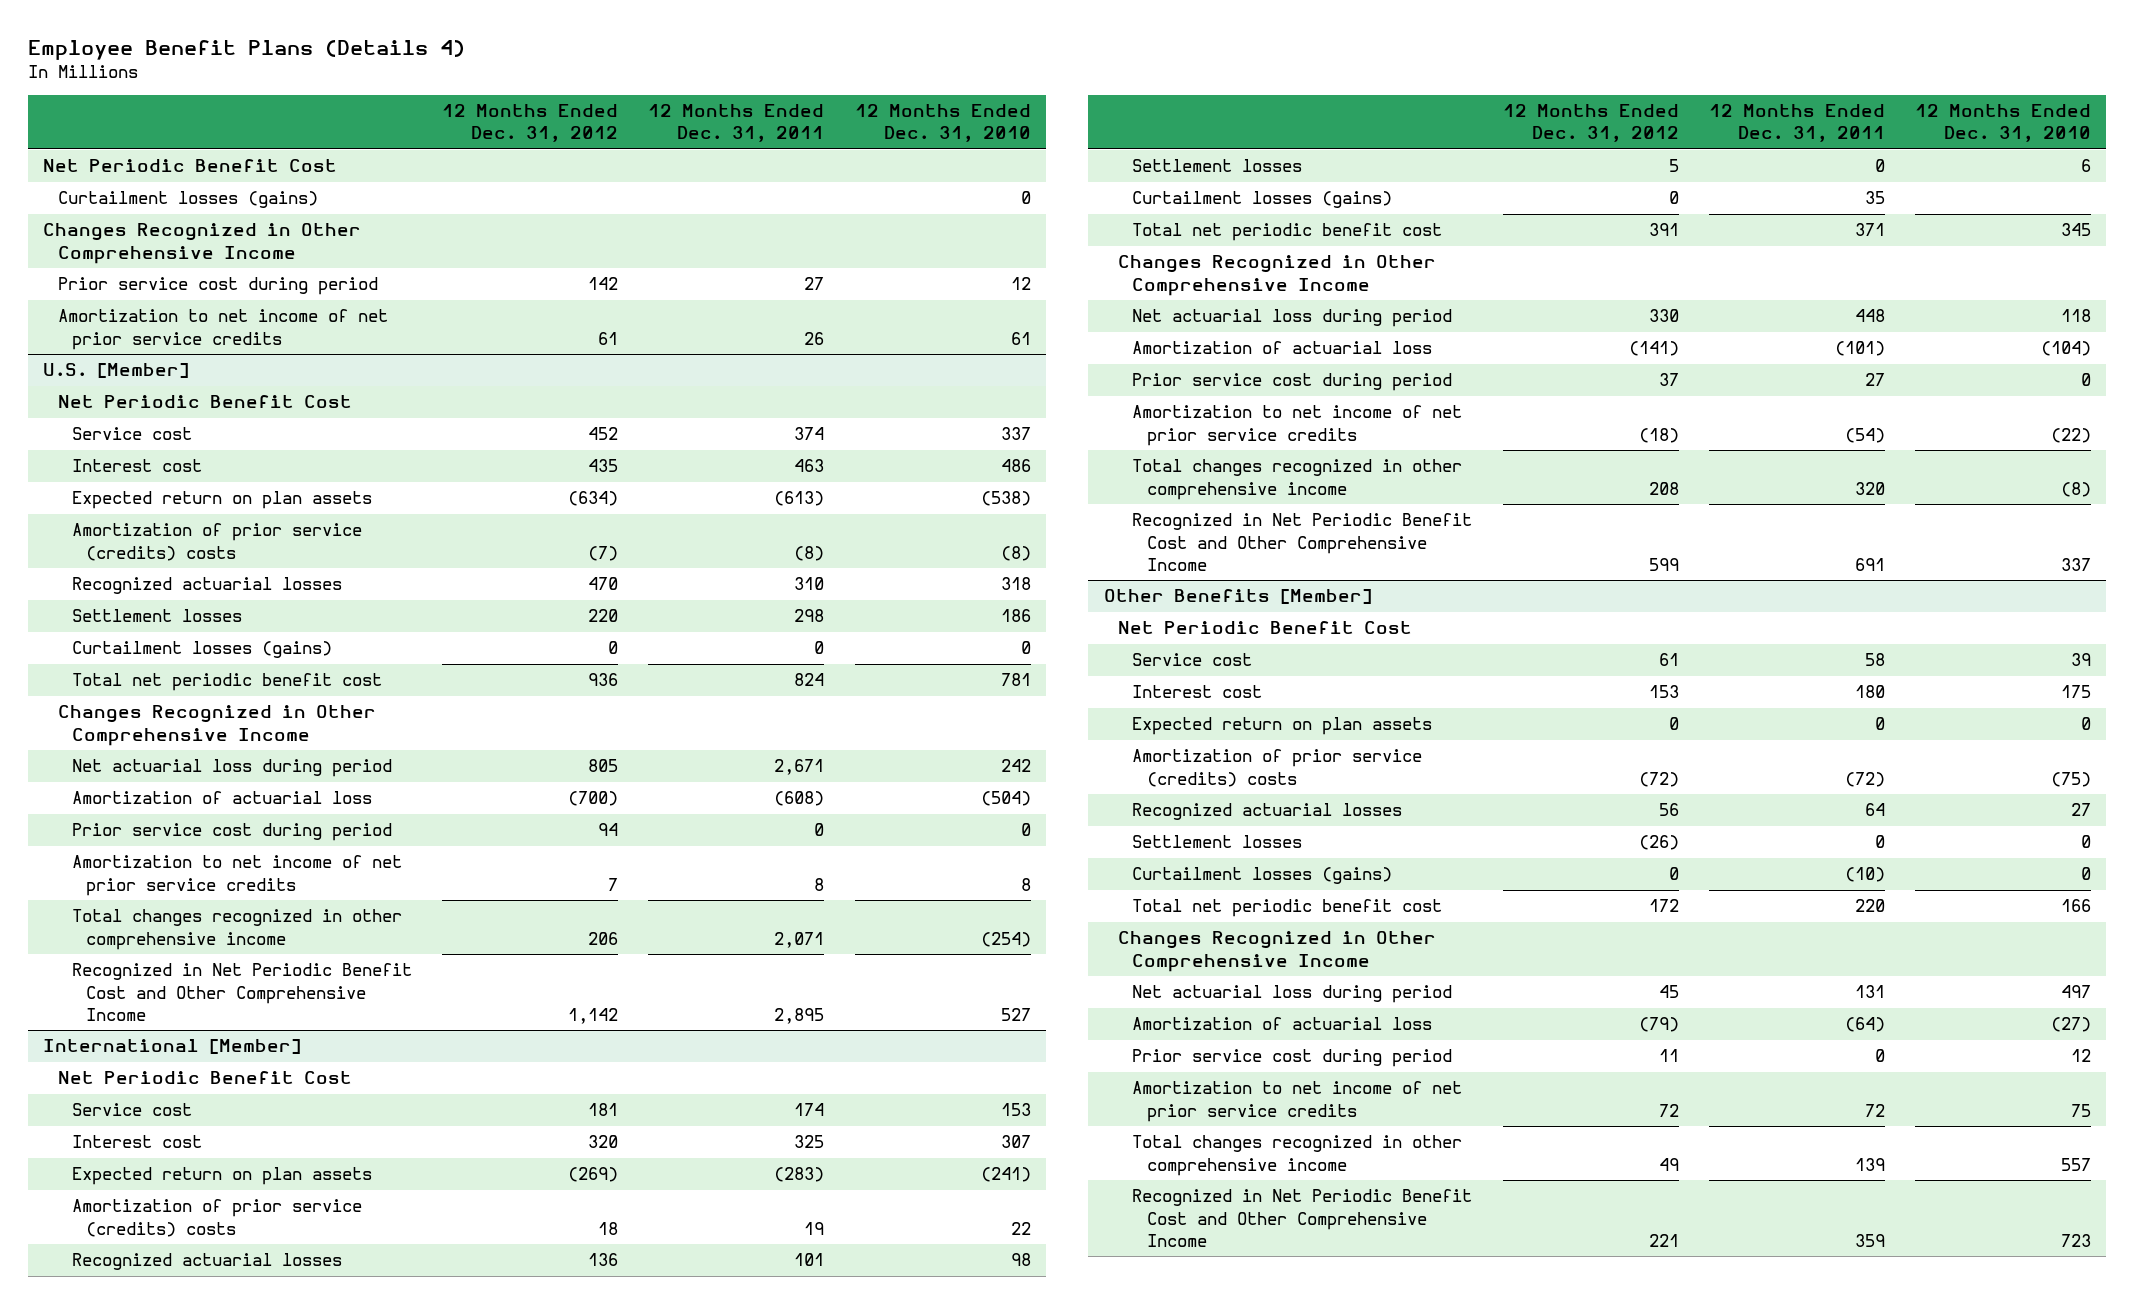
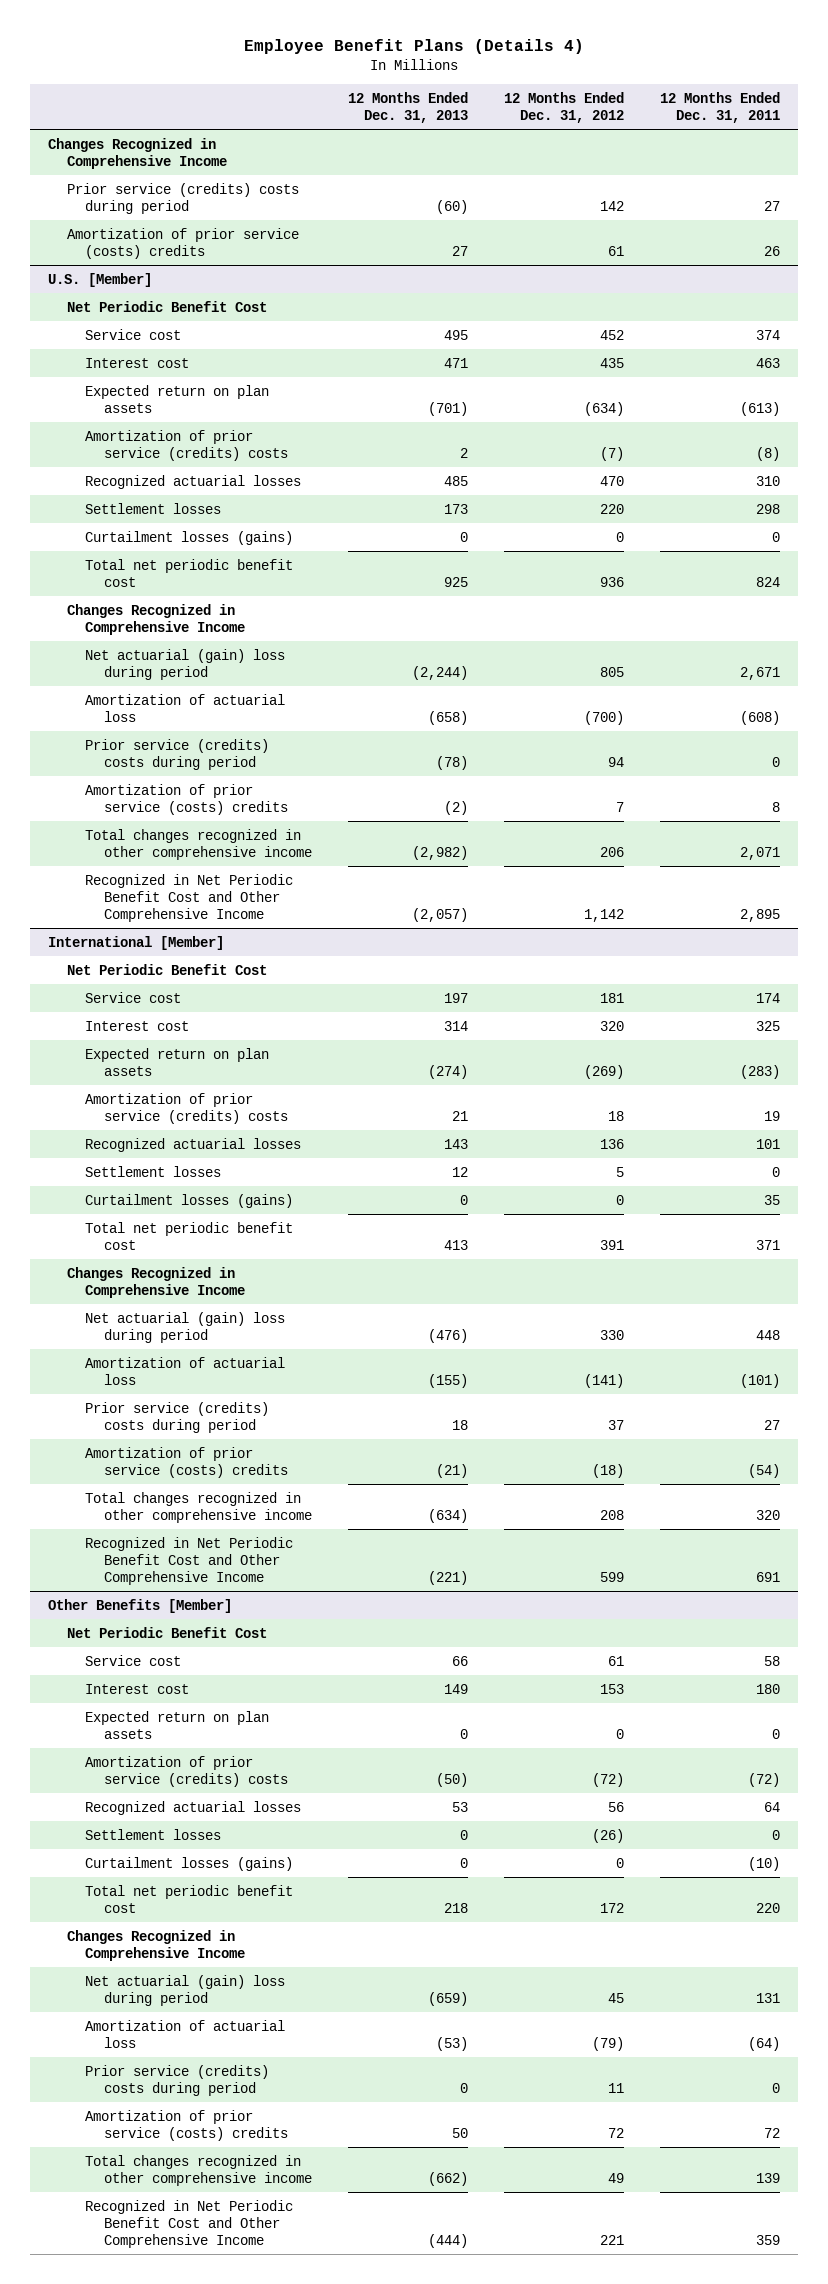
[854,104,1031,143] 12 Months Ended Dec. 31, 2010 -> none
none -> [348,91,469,123] 12 Months Ended Dec. 31, 2013
[43,159,338,173] Net Periodic Benefit Cost -> none
[57,191,318,209] Curtailment losses (gains) -> none
[43,223,362,264] Changes Recognized in Other Comprehensive Income -> [47,137,227,169] Changes Recognized in Comprehensive Income
[57,277,378,296] Prior service cost during period -> [66,182,299,214] Prior service (credits) costs during period
[57,309,388,350] Amortization to net income of net prior service credits -> [66,227,299,259] Amortization of prior service (costs) credits
[57,705,376,746] Changes Recognized in Other Comprehensive Income -> [66,603,246,635] Changes Recognized in Comprehensive Income
[72,759,393,778] Net actuarial loss during period -> [85,648,286,680] Net actuarial (gain) loss during period
[72,823,393,842] Prior service cost during period -> [85,738,270,770] Prior service (credits) costs during period
[72,855,403,896] Amortization to net income of net prior service credits -> [85,783,289,815] Amortization of prior service (costs) credits
[1117,255,1436,296] Changes Recognized in Other Comprehensive Income -> [66,1266,246,1298] Changes Recognized in Comprehensive Income
[1132,309,1453,328] Net actuarial loss during period -> [85,1311,286,1343] Net actuarial (gain) loss during period
[1132,373,1453,392] Prior service cost during period -> [85,1401,270,1433] Prior service (credits) costs during period
[1132,405,1463,446] Amortization to net income of net prior service credits -> [85,1446,289,1478] Amortization of prior service (costs) credits
[1117,931,1436,972] Changes Recognized in Other Comprehensive Income -> [66,1929,246,1961] Changes Recognized in Comprehensive Income
[1132,985,1453,1004] Net actuarial loss during period -> [85,1974,286,2006] Net actuarial (gain) loss during period
[1132,1049,1453,1068] Prior service cost during period -> [85,2064,270,2096] Prior service (credits) costs during period
[1132,1081,1463,1122] Amortization to net income of net prior service credits -> [85,2109,289,2141] Amortization of prior service (costs) credits

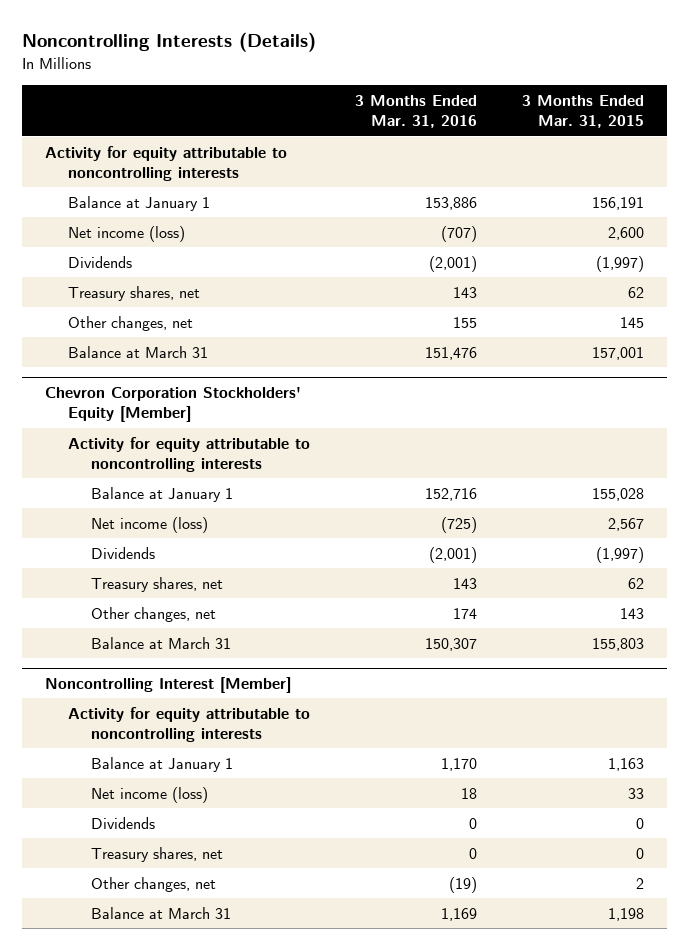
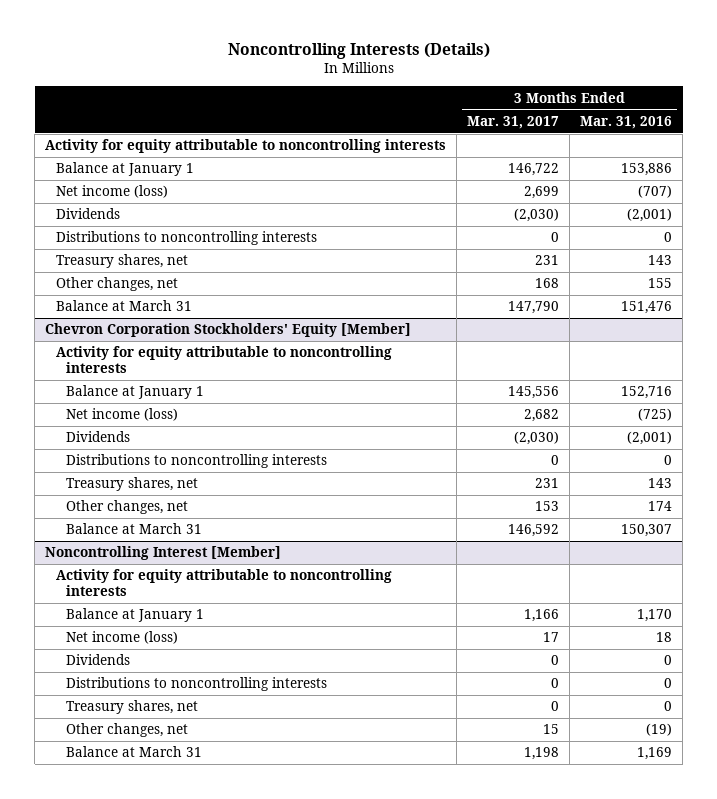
[522,94,645,129] 3 Months Ended Mar. 31, 2015 -> none
none -> [467,115,560,129] Mar. 31, 2017
none -> [55,231,317,246] Distributions to noncontrolling interests
none -> [66,454,328,469] Distributions to noncontrolling interests
none -> [66,677,328,692] Distributions to noncontrolling interests

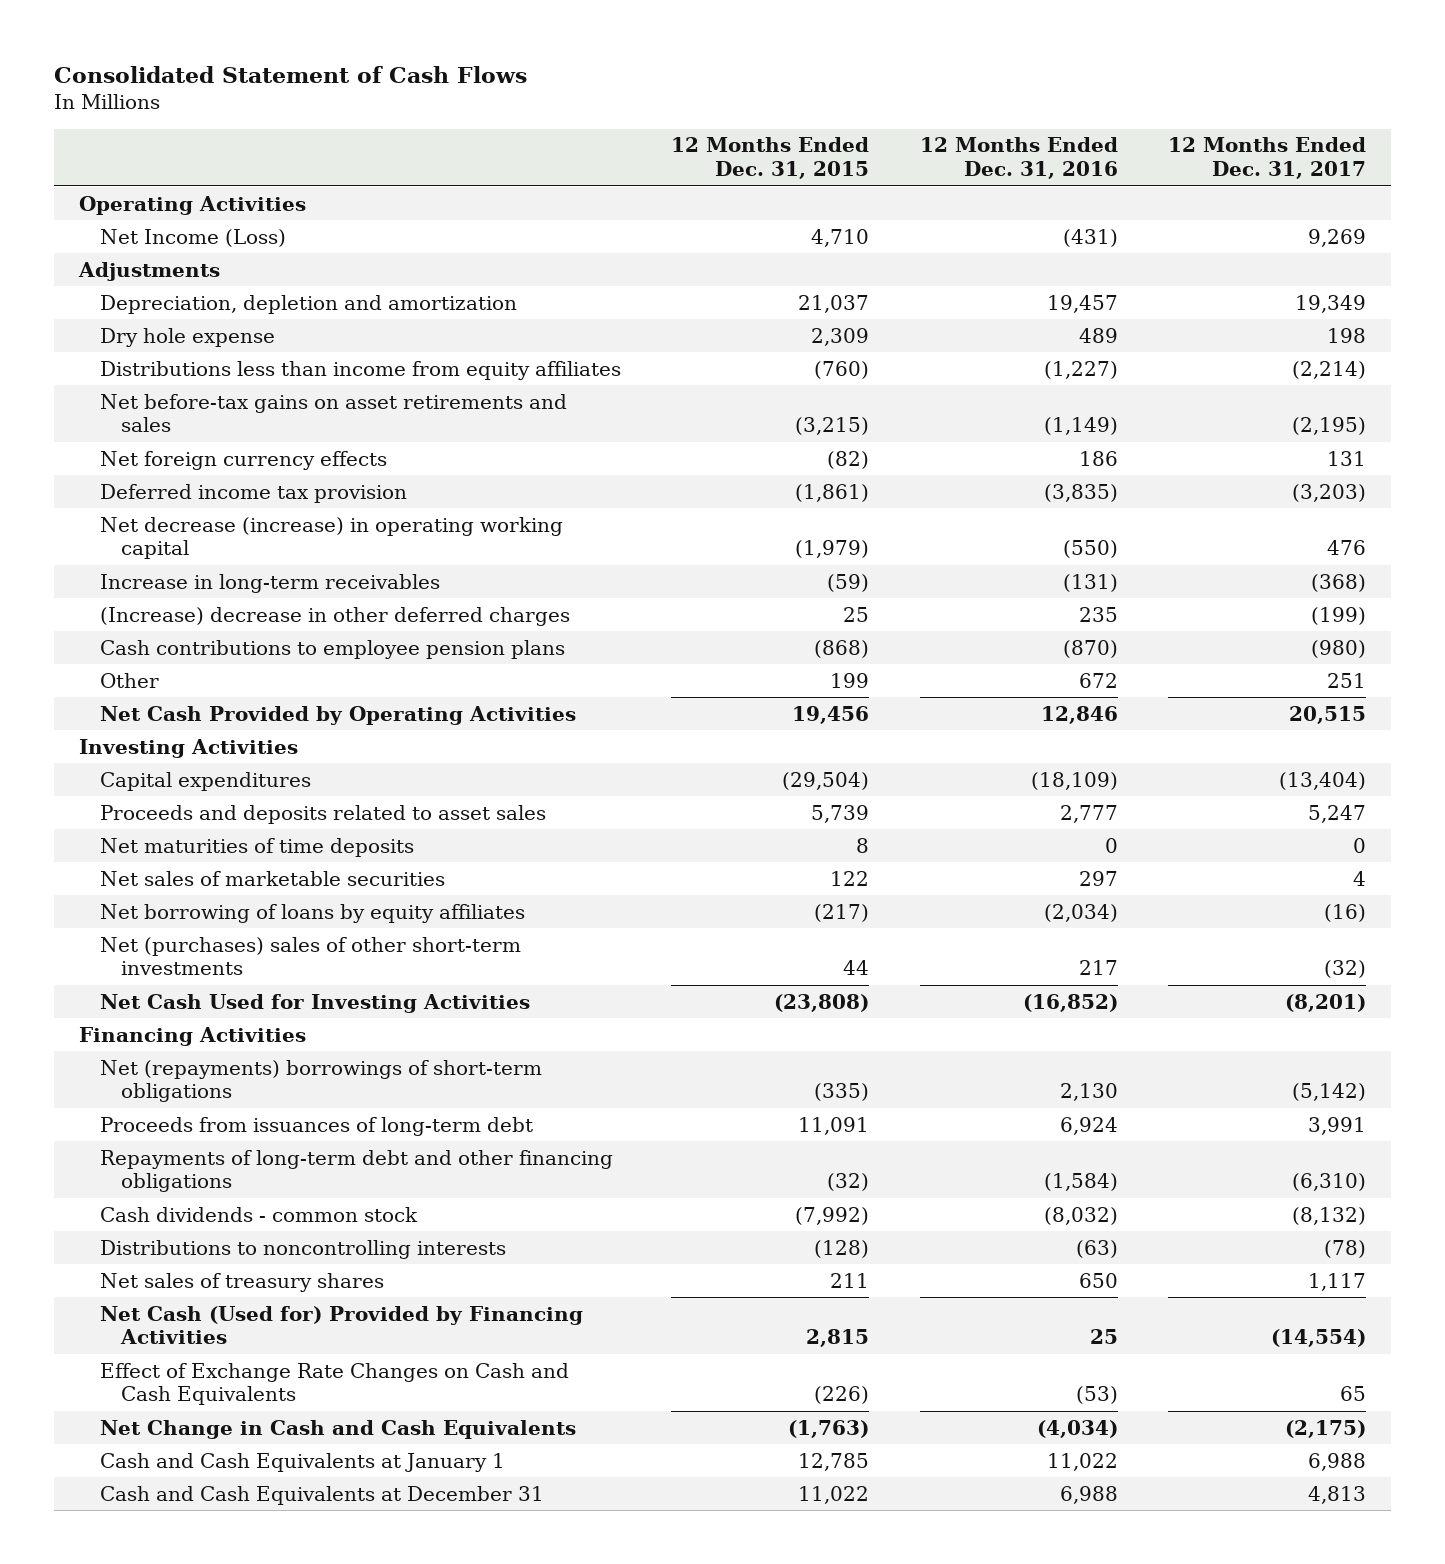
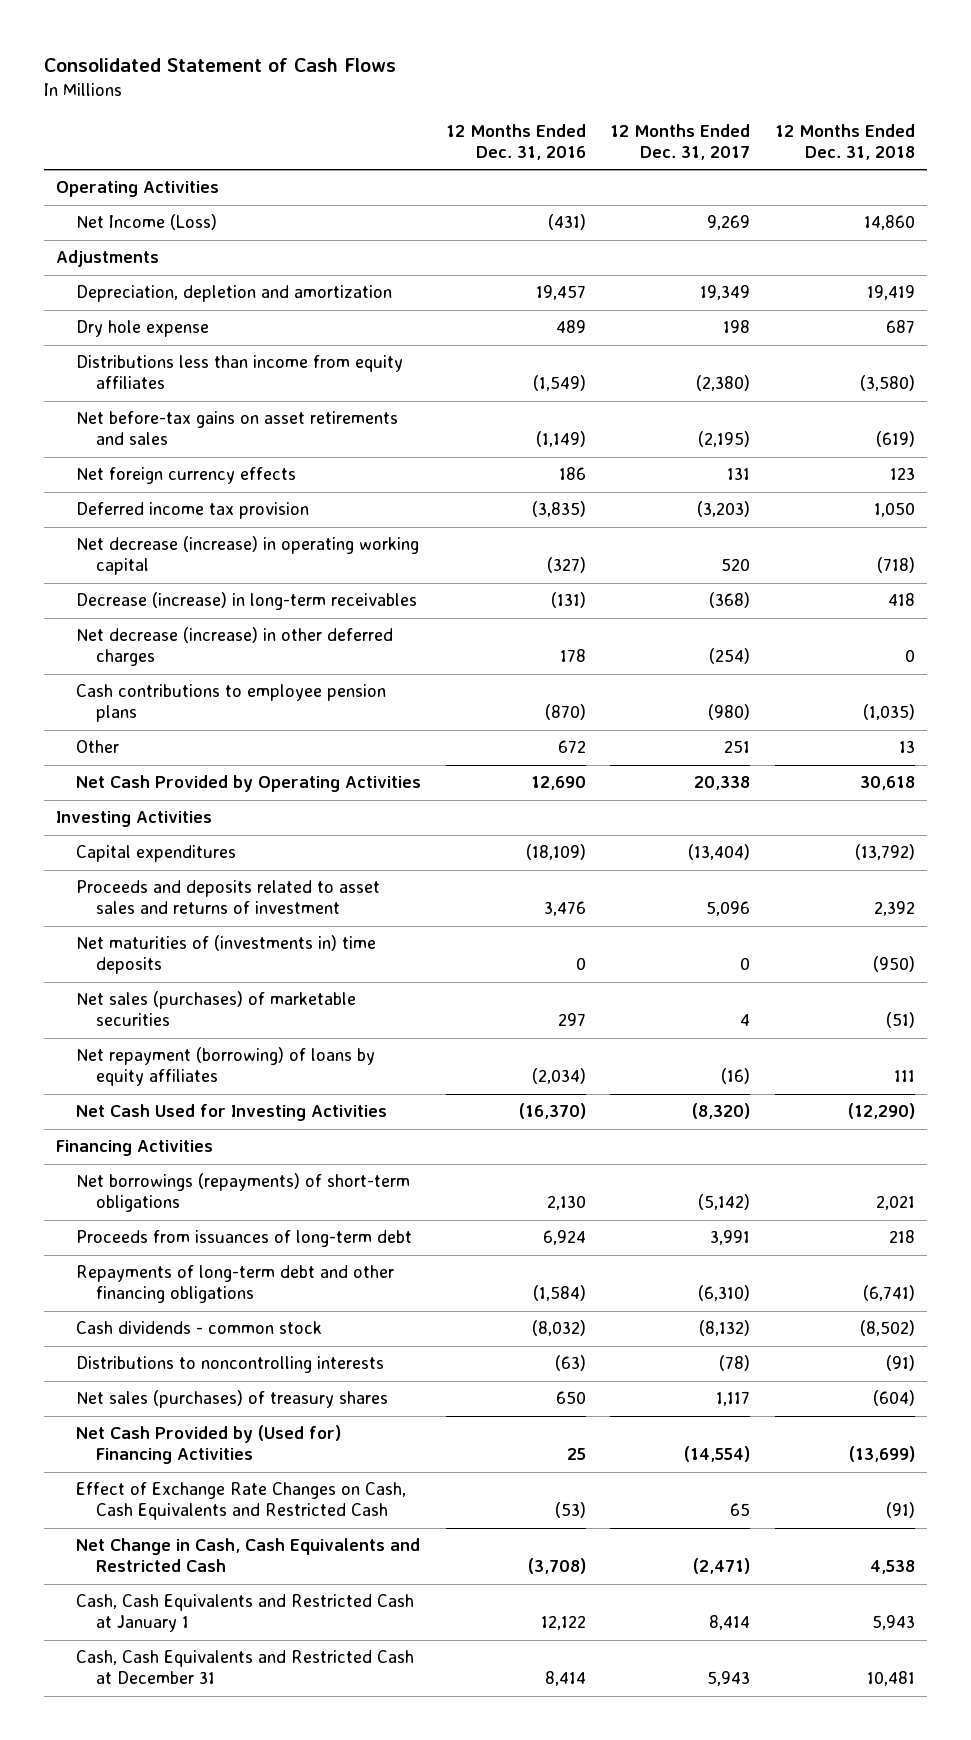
[671,137,870,179] 12 Months Ended Dec. 31, 2015 -> none
none -> [774,124,915,161] 12 Months Ended Dec. 31, 2018
[1043,360,1118,379] (1,227) -> [532,375,586,392] (1,549)
[1292,360,1367,379] (2,214) -> [696,375,751,392] (2,380)
[1062,540,1118,559] (550) -> [546,557,586,574] (327)
[1327,540,1367,556] 476 -> [721,558,751,572] 520
[99,573,440,593] Increase in long-term receivables -> [76,592,418,611] Decrease (increase) in long-term receivables
[99,606,570,626] (Increase) decrease in other deferred charges -> [76,627,394,667] Net decrease (increase) in other deferred charges
[1078,606,1118,622] 235 -> [559,649,586,663] 178
[1311,606,1367,625] (199) -> [709,648,751,665] (254)
[1040,705,1118,724] 12,846 -> [530,776,586,791] 12,690
[1289,705,1367,724] 20,515 -> [694,776,751,791] 20,338
[99,936,521,976] Net (purchases) sales of other short-term investments -> none
[99,804,546,824] Proceeds and deposits related to asset sales -> [76,880,381,915] Proceeds and deposits related to asset sales and returns of investment
[1059,804,1118,823] 2,777 -> [543,901,586,917] 3,476
[1308,804,1367,823] 5,247 -> [706,901,751,917] 5,096
[99,837,414,857] Net maturities of time deposits -> [76,935,377,975] Net maturities of (investments in) time deposits
[99,870,445,886] Net sales of marketable securities -> [76,991,357,1027] Net sales (purchases) of marketable securities
[99,903,525,923] Net borrowing of loans by equity affiliates -> [76,1047,376,1087] Net repayment (borrowing) of loans by equity affiliates
[1022,993,1118,1012] (16,852) -> [518,1103,586,1120] (16,370)
[1285,993,1367,1012] (8,201) -> [692,1103,751,1120] (8,320)
[99,1059,542,1103] Net (repayments) borrowings of short-term obligations -> [76,1173,411,1213] Net borrowings (repayments) of short-term obligations
[99,1272,384,1292] Net sales of treasury shares -> [76,1390,389,1409] Net sales (purchases) of treasury shares
[99,1305,583,1345] Net Cash (Used for) Provided by Financing Activities -> [76,1425,342,1465] Net Cash Provided by (Used for) Financing Activities
[99,1362,569,1406] Effect of Exchange Rate Changes on Cash and Cash Equivalents -> [76,1482,407,1521] Effect of Exchange Rate Changes on Cash, Cash Equivalents and Restricted Cash
[99,1419,576,1439] Net Change in Cash and Cash Equivalents -> [76,1538,421,1573] Net Change in Cash, Cash Equivalents and Restricted Cash
[1036,1419,1118,1438] (4,034) -> [527,1558,586,1575] (3,708)
[1285,1419,1367,1438] (2,175) -> [693,1558,751,1575] (2,471)
[99,1452,505,1472] Cash and Cash Equivalents at January 1 -> [76,1594,415,1633] Cash, Cash Equivalents and Restricted Cash at January 1
[1046,1452,1118,1471] 11,022 -> [540,1615,586,1631] 12,122
[1308,1452,1367,1471] 6,988 -> [709,1615,751,1631] 8,414
[99,1485,544,1505] Cash and Cash Equivalents at December 31 -> [76,1650,415,1685] Cash, Cash Equivalents and Restricted Cash at December 31
[1059,1485,1118,1504] 6,988 -> [544,1671,586,1687] 8,414
[1308,1485,1367,1504] 4,813 -> [707,1671,751,1687] 5,943

